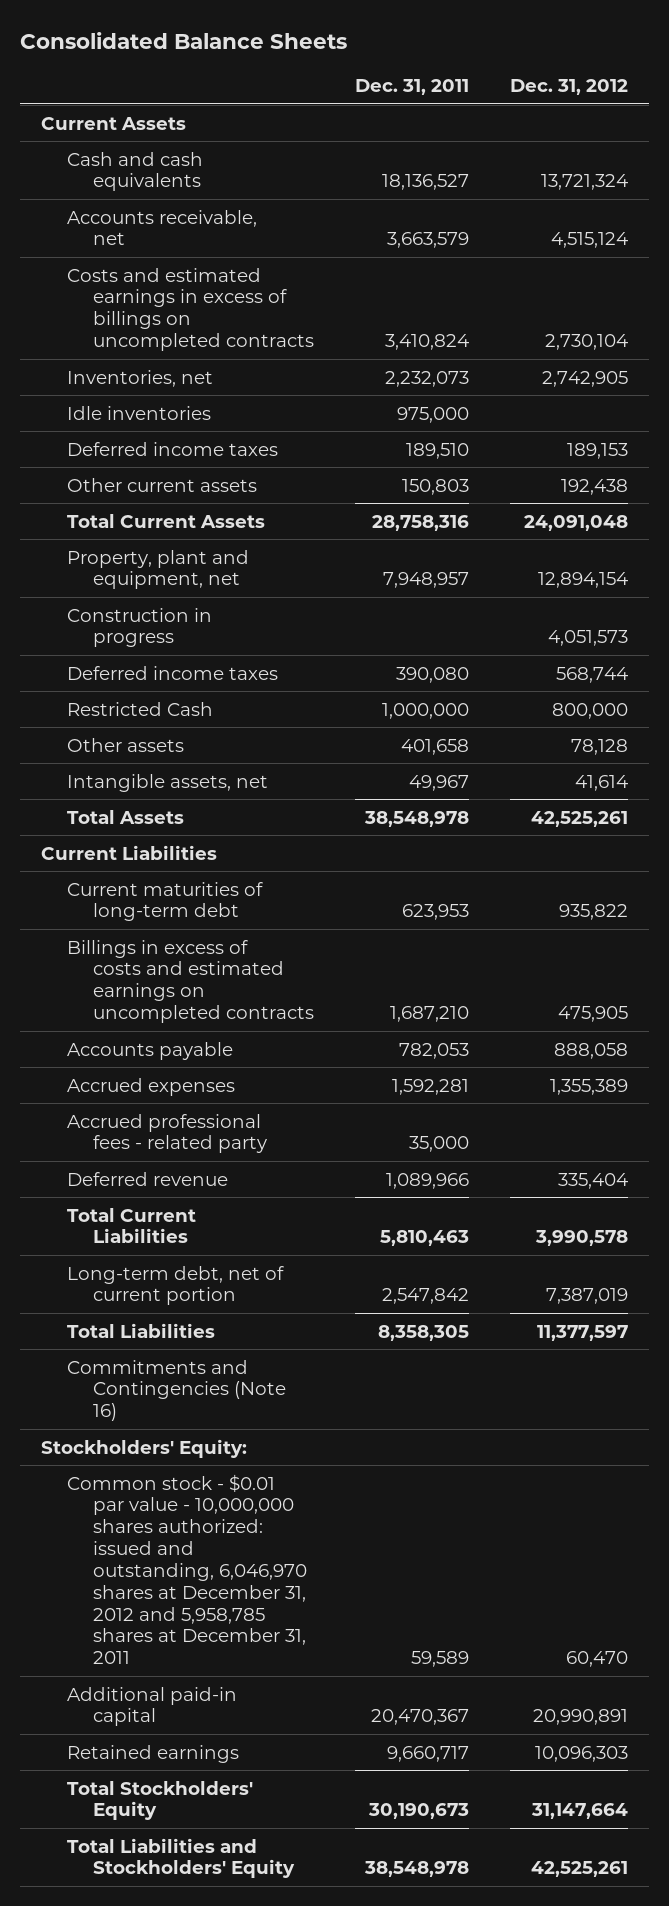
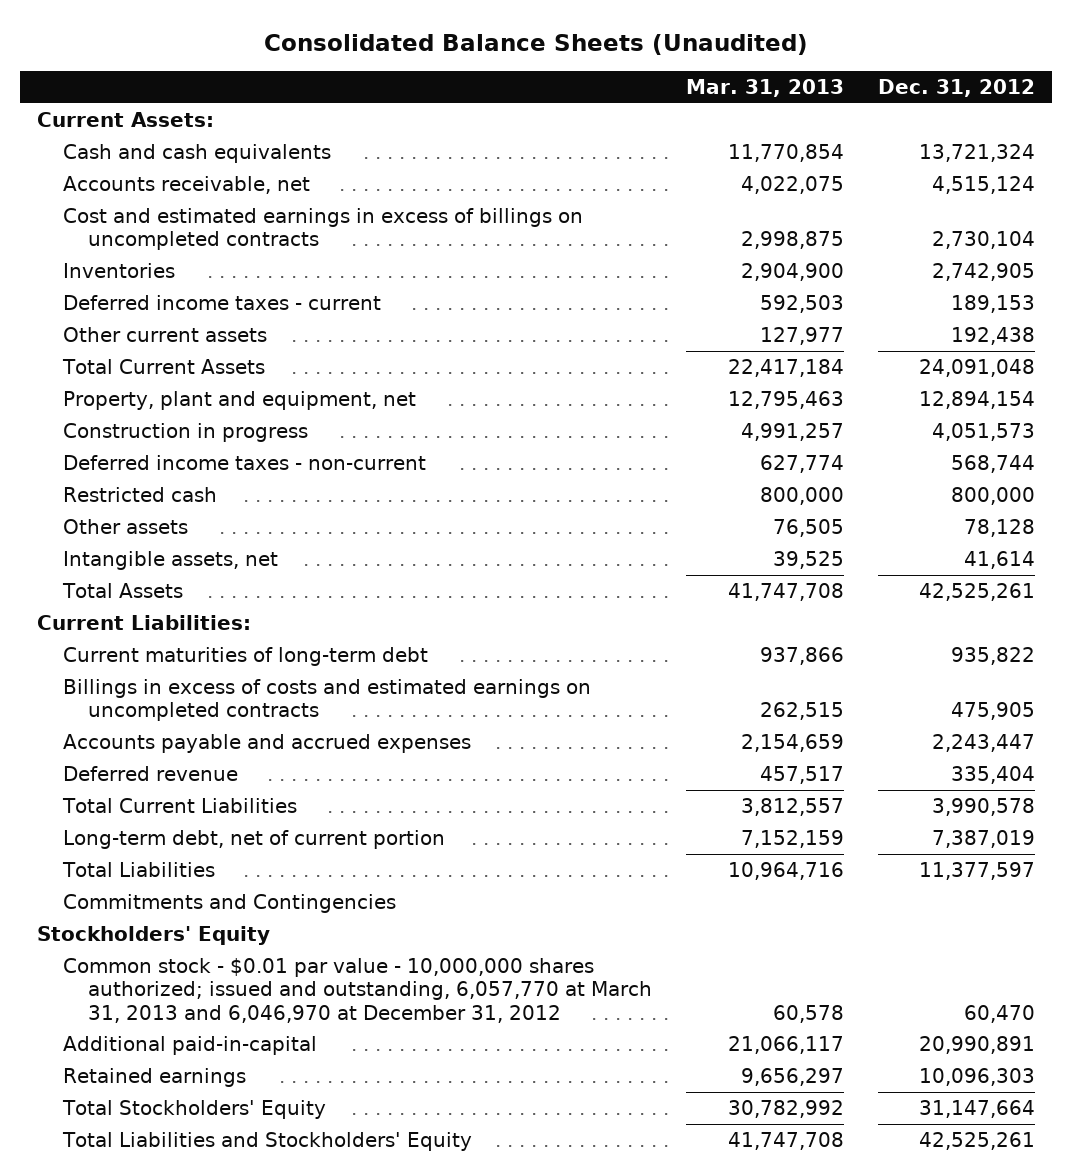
[20,31,348,49] Consolidated Balance Sheets -> [263,34,808,56] Consolidated Balance Sheets (Unaudited)
[355,79,470,96] Dec. 31, 2011 -> none
none -> [685,79,844,98] Mar. 31, 2013
[40,116,186,130] Current Assets -> [37,112,215,128] Current Assets:
[66,405,211,420] Idle inventories -> none
[66,267,315,352] Costs and estimated earnings in excess of billings on uncompleted contracts -> [62,208,583,251] Cost and estimated earnings in excess of billings on uncompleted contracts
[66,369,213,387] Inventories, net -> [62,263,175,279] Inventories
[66,441,278,456] Deferred income taxes -> [62,295,381,311] Deferred income taxes - current
[66,665,278,680] Deferred income taxes -> [62,455,426,471] Deferred income taxes - non-current
[66,701,213,716] Restricted Cash -> [62,487,217,503] Restricted cash
[40,844,217,860] Current Liabilities -> [37,615,252,631] Current Liabilities:
[66,1041,233,1060] Accounts payable -> none
[66,1077,235,1096] Accrued expenses -> none
[66,1113,268,1154] Accrued professional fees - related party -> none
none -> [62,734,471,754] Accounts payable and accrued expenses
[66,1359,287,1422] Commitments and Contingencies (Note 16) -> [62,894,396,914] Commitments and Contingencies
[40,1438,247,1458] Stockholders' Equity: -> [37,926,271,946] Stockholders' Equity
[66,1473,308,1665] Common stock - $0.01 par value - 10,000,000 shares authorized: issued and outstanding, 6,046,970 shares at December 31, 2012 and 5,958,785 shares at December 31, 2011 -> [62,958,653,1023] Common stock - $0.01 par value - 10,000,000 shares authorized; issued and outstanding, 6,057,770 at March 31, 2013 and 6,046,970 at December 31, 2012
[66,1686,237,1727] Additional paid-in capital -> [62,1036,317,1056] Additional paid-in-capital

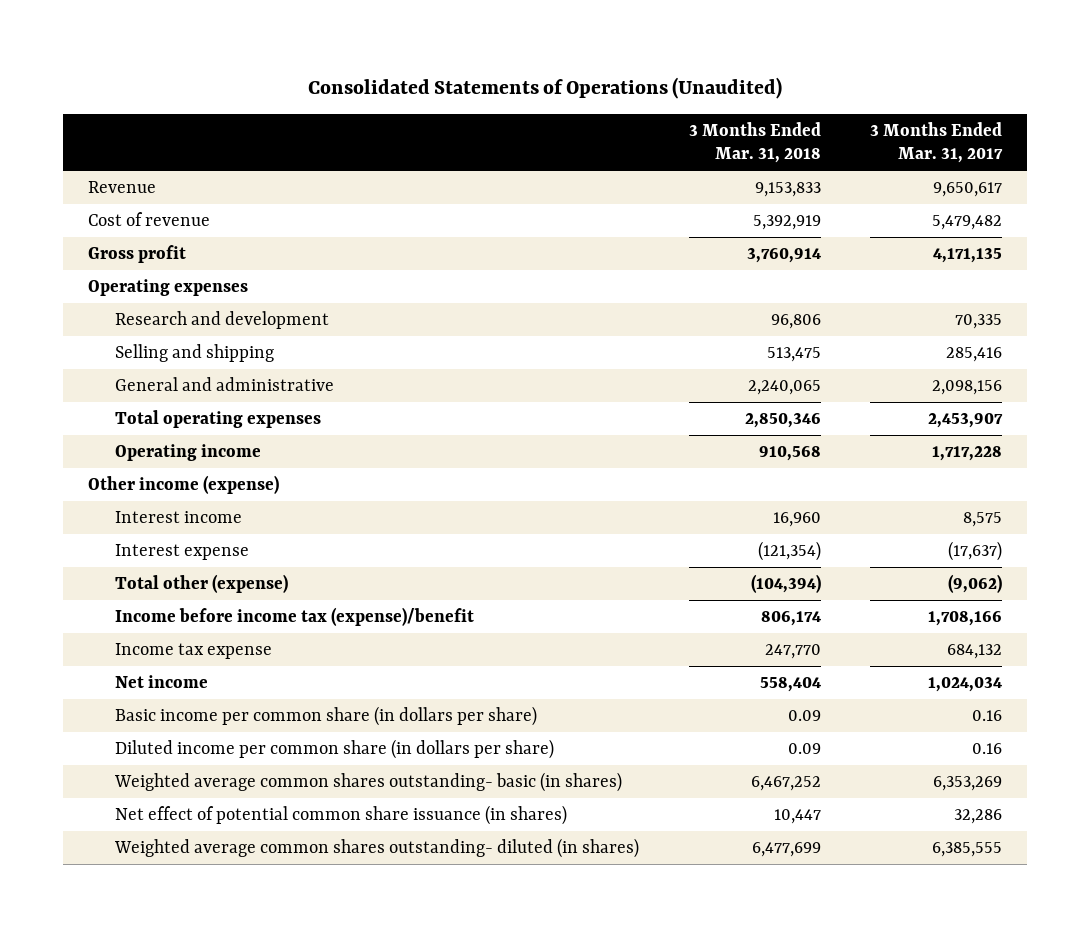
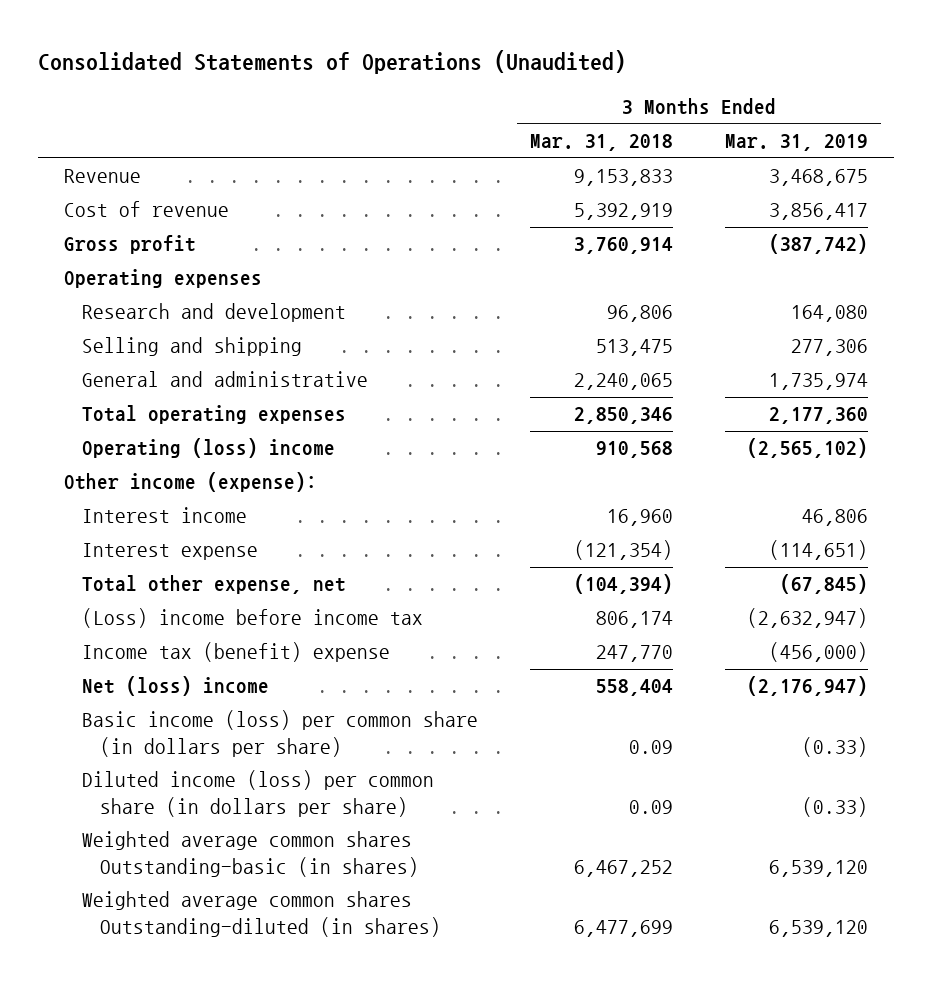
[870,121,1004,164] 3 Months Ended Mar. 31, 2017 -> none
none -> [725,134,869,152] Mar. 31, 2019
[115,444,262,462] Operating income -> [81,438,335,459] Operating (loss) income
[88,475,280,495] Other income (expense) -> [63,472,317,493] Other income (expense):
[115,805,568,826] Net effect of potential common share issuance (in shares) -> none
[115,574,289,594] Total other (expense) -> [81,575,346,595] Total other expense, net
[115,607,475,627] Income before income tax (expense)/benefit -> [81,608,423,629] (Loss) income before income tax
[115,643,273,660] Income tax expense -> [81,642,390,663] Income tax (benefit) expense
[115,675,209,689] Net income -> [81,676,269,697] Net (loss) income
[115,706,538,727] Basic income per common share (in dollars per share) -> [81,710,478,757] Basic income (loss) per common share (in dollars per share)
[115,739,555,760] Diluted income per common share (in dollars per share) -> [81,770,434,817] Diluted income (loss) per common share (in dollars per share)
[114,772,623,793] Weighted average common shares outstanding- basic (in shares) -> [81,831,419,877] Weighted average common shares Outstanding-basic (in shares)
[114,838,640,859] Weighted average common shares outstanding- diluted (in shares) -> [81,891,441,937] Weighted average common shares Outstanding-diluted (in shares)

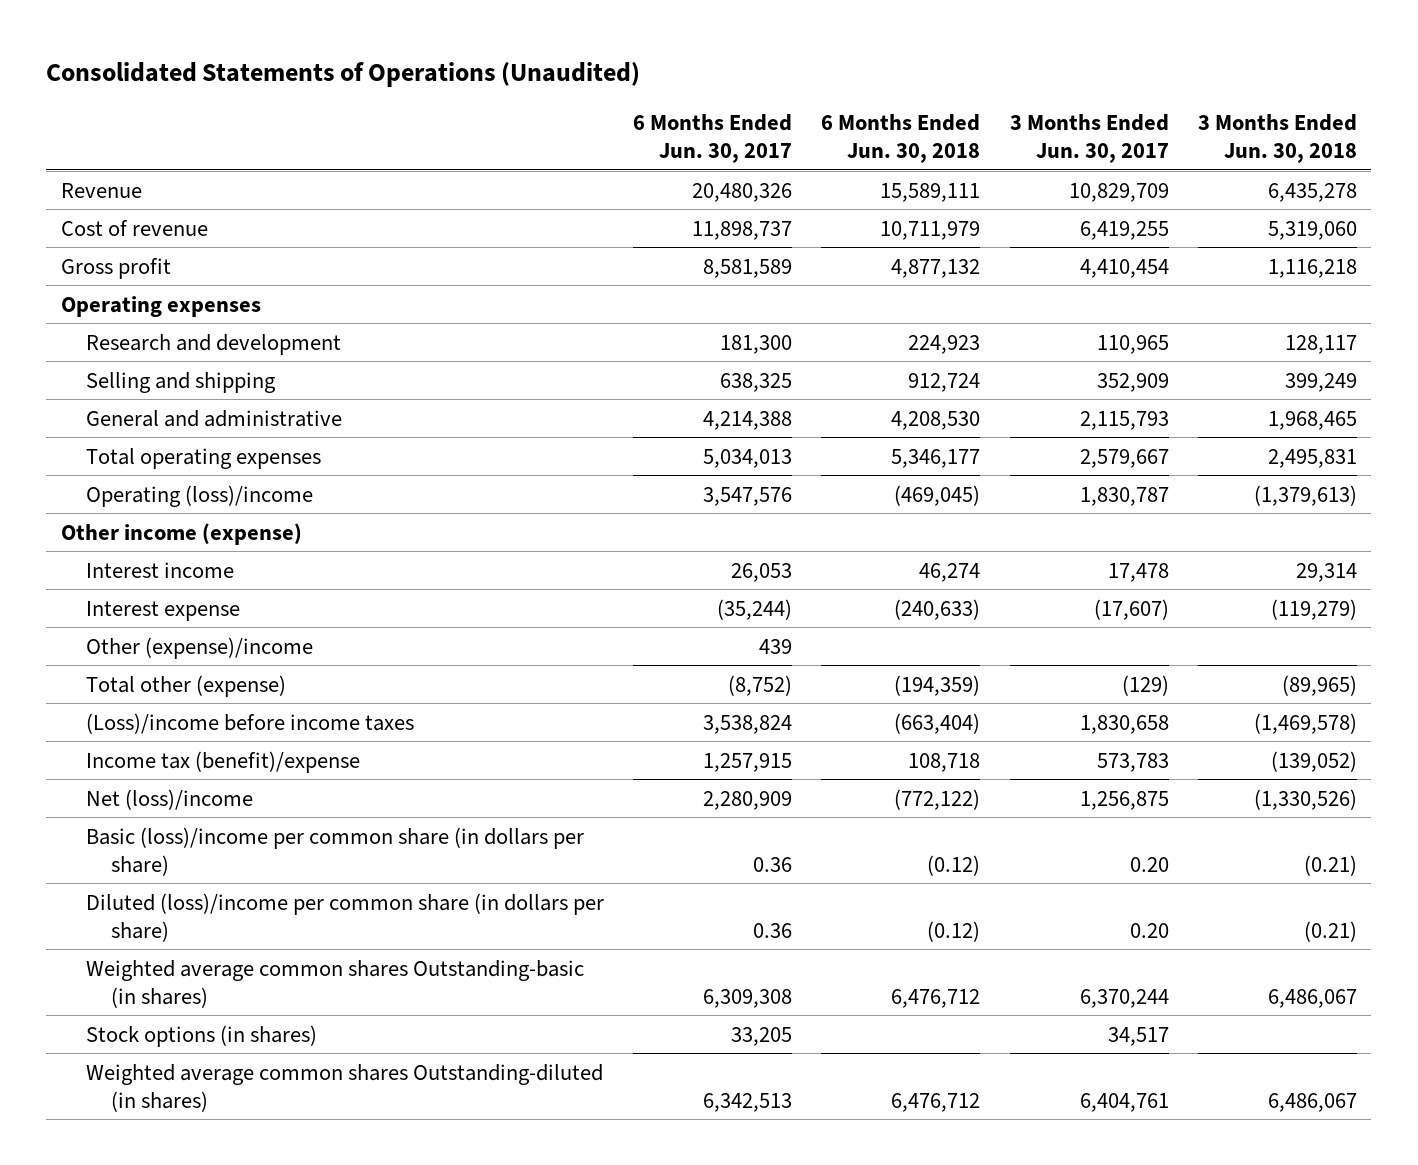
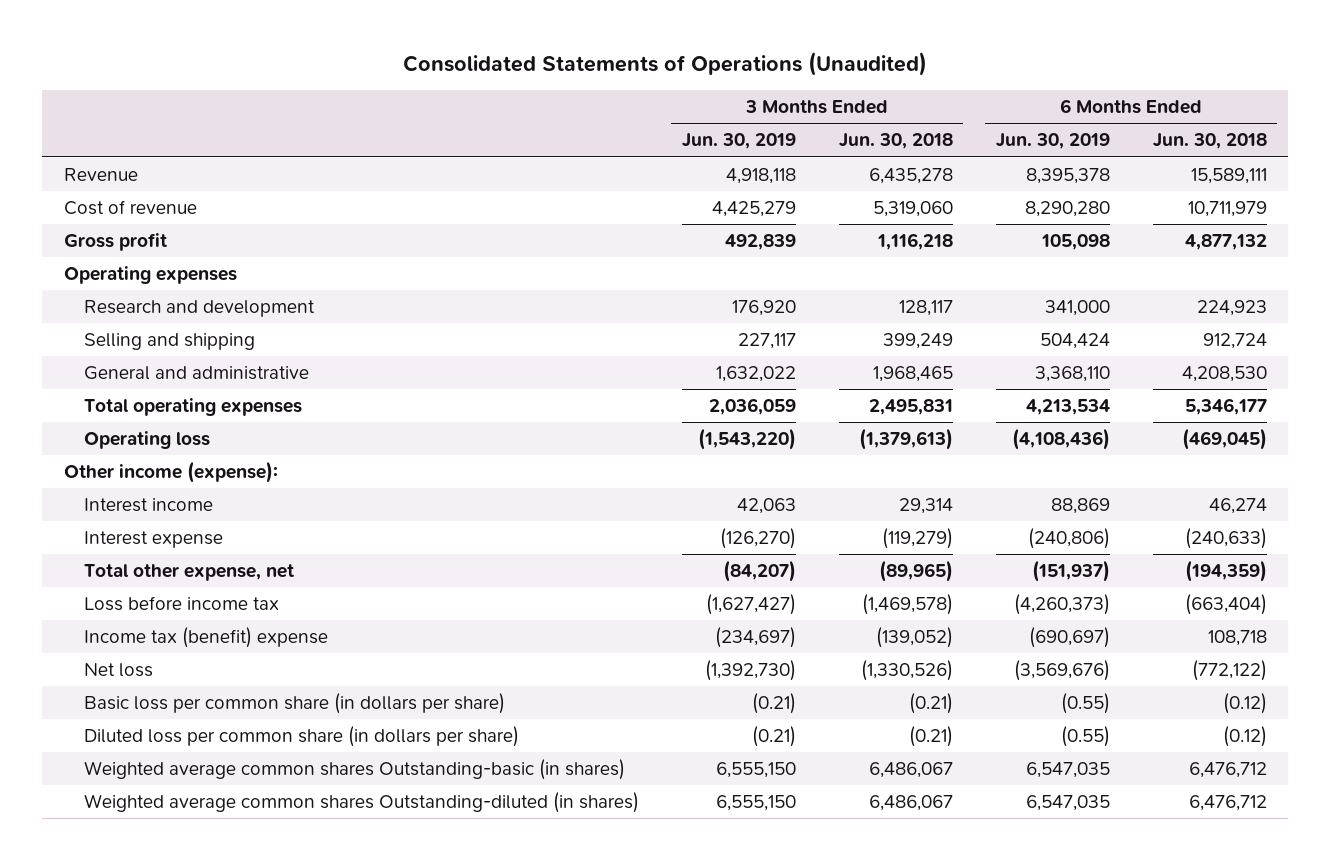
[633,114,793,164] 6 Months Ended Jun. 30, 2017 -> none
[1009,114,1169,164] 3 Months Ended Jun. 30, 2017 -> none
none -> [681,133,796,150] Jun. 30, 2019
none -> [995,133,1110,150] Jun. 30, 2019
[86,484,314,507] Operating (loss)/income -> [83,431,210,450] Operating loss
[60,522,302,545] Other income (expense) -> [63,461,278,484] Other income (expense):
[86,636,314,659] Other (expense)/income -> none
[86,674,287,697] Total other (expense) -> [83,564,294,582] Total other expense, net
[86,712,415,734] (Loss)/income before income taxes -> [83,596,279,612] Loss before income tax
[86,750,361,773] Income tax (benefit)/expense -> [83,627,328,649] Income tax (benefit) expense
[86,788,254,810] Net (loss)/income -> [83,663,153,678] Net loss
[86,826,585,876] Basic (loss)/income per common share (in dollars per share) -> [83,693,505,715] Basic loss per common share (in dollars per share)
[86,892,605,942] Diluted (loss)/income per common share (in dollars per share) -> [83,726,519,748] Diluted loss per common share (in dollars per share)
[86,1024,318,1047] Stock options (in shares) -> none

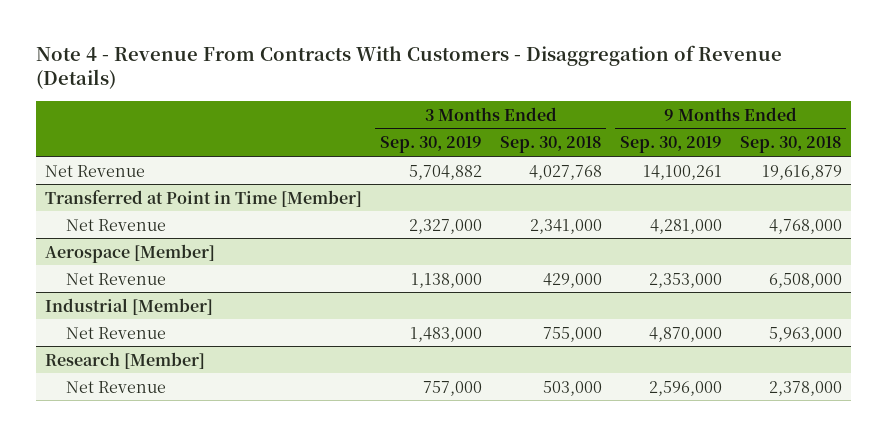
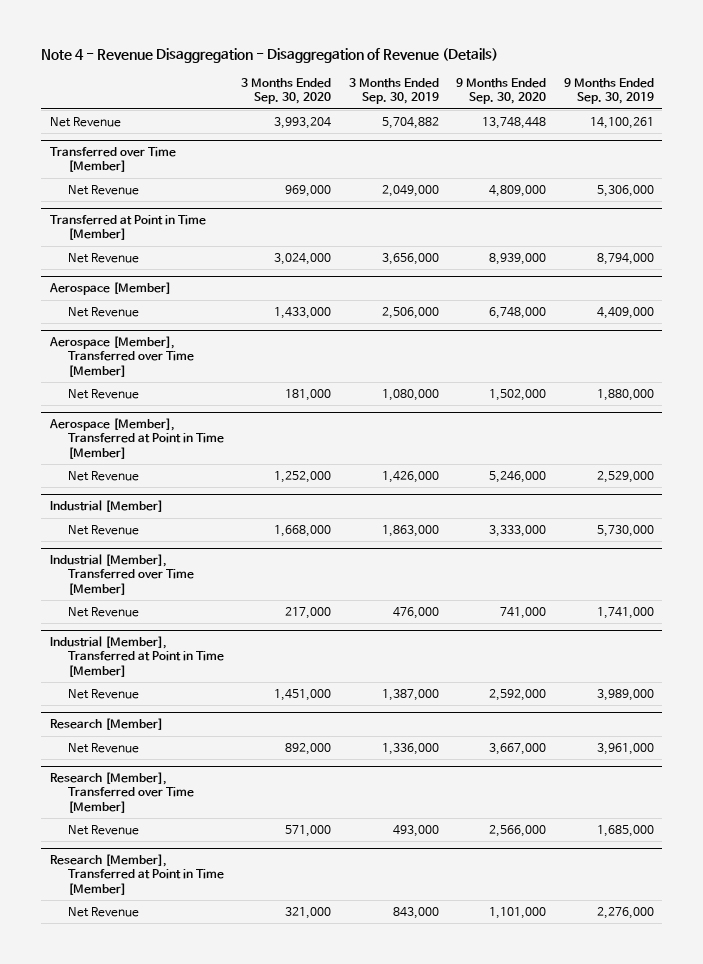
[35,44,782,90] Note 4 - Revenue From Contracts With Customers - Disaggregation of Revenue (Details) -> [41,48,499,64] Note 4 - Revenue Disaggregation - Disaggregation of Revenue (Details)
[499,136,602,154] Sep. 30, 2018 -> none
[739,136,842,154] Sep. 30, 2018 -> none
none -> [241,78,332,105] 3 Months Ended Sep. 30, 2020
none -> [456,78,547,105] 9 Months Ended Sep. 30, 2020
none -> [49,147,176,173] Transferred over Time [Member]
none -> [67,184,139,195] Net Revenue
[408,218,482,234] 2,327,000 -> [381,252,439,265] 3,656,000
[649,218,722,234] 4,281,000 -> [596,252,654,265] 8,794,000
[410,272,482,288] 1,138,000 -> [381,306,439,319] 2,506,000
[648,272,722,288] 2,353,000 -> [596,306,654,319] 4,409,000
none -> [48,336,194,377] Aerospace [Member], Transferred over Time [Member]
none -> [67,388,139,399] Net Revenue
none -> [48,418,224,459] Aerospace [Member], Transferred at Point in Time [Member]
none -> [67,470,139,481] Net Revenue
[409,326,482,342] 1,483,000 -> [381,524,439,537] 1,863,000
[648,326,722,342] 4,870,000 -> [596,524,654,537] 5,730,000
none -> [49,554,194,595] Industrial [Member], Transferred over Time [Member]
none -> [67,606,139,617] Net Revenue
none -> [49,636,224,677] Industrial [Member], Transferred at Point in Time [Member]
none -> [67,688,139,699] Net Revenue
[422,380,482,396] 757,000 -> [381,742,439,755] 1,336,000
[648,380,722,396] 2,596,000 -> [596,742,654,755] 3,961,000
none -> [49,772,194,813] Research [Member], Transferred over Time [Member]
none -> [67,824,139,835] Net Revenue
none -> [49,854,224,895] Research [Member], Transferred at Point in Time [Member]
none -> [67,906,139,917] Net Revenue

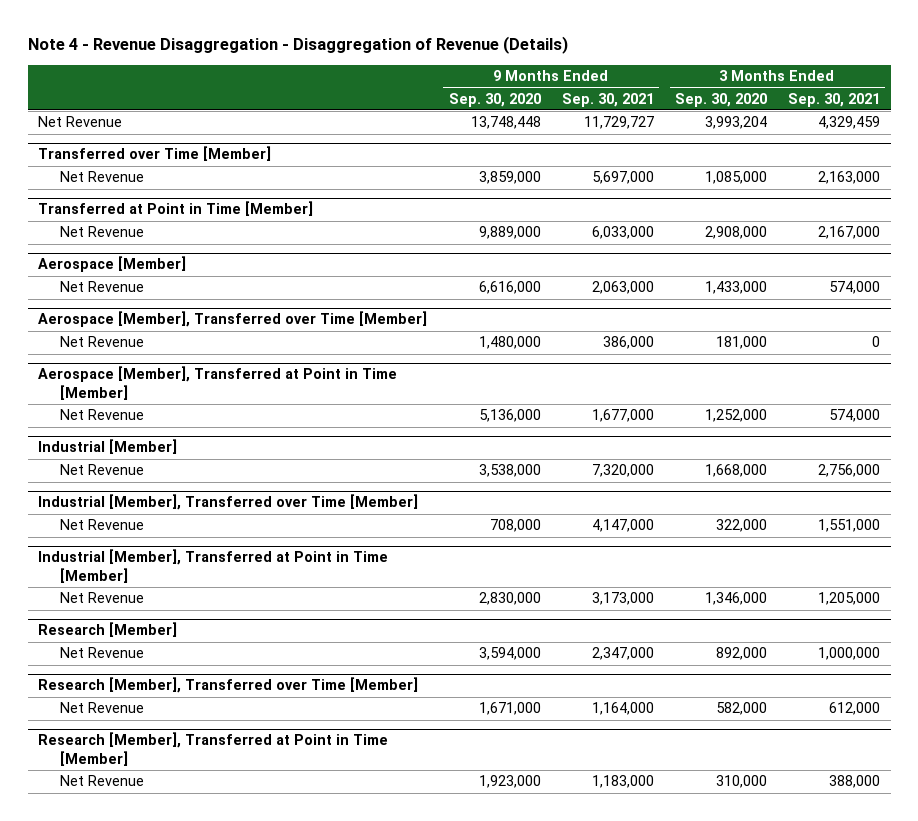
[348,78,439,105] 3 Months Ended Sep. 30, 2019 -> none
[563,78,654,105] 9 Months Ended Sep. 30, 2019 -> none
none -> [561,92,654,107] Sep. 30, 2021
none -> [788,92,881,107] Sep. 30, 2021
[285,184,332,197] 969,000 -> [704,171,767,185] 1,085,000
[489,184,547,197] 4,809,000 -> [478,171,541,185] 3,859,000
[274,252,332,265] 3,024,000 -> [704,226,767,240] 2,908,000
[489,252,547,265] 8,939,000 -> [478,226,541,240] 9,889,000
[489,306,547,319] 6,748,000 -> [478,281,541,295] 6,616,000
[489,388,547,401] 1,502,000 -> [478,336,541,350] 1,480,000
[489,470,547,483] 5,246,000 -> [478,409,541,423] 5,136,000
[489,524,547,537] 3,333,000 -> [478,464,541,478] 3,538,000
[285,606,332,619] 217,000 -> [715,519,767,533] 322,000
[500,606,547,619] 741,000 -> [489,519,541,533] 708,000
[274,688,332,701] 1,451,000 -> [704,592,767,606] 1,346,000
[489,688,547,701] 2,592,000 -> [478,592,541,606] 2,830,000
[489,742,547,755] 3,667,000 -> [478,647,541,661] 3,594,000
[285,824,332,837] 571,000 -> [715,702,767,716] 582,000
[489,824,547,837] 2,566,000 -> [478,702,541,716] 1,671,000
[285,906,332,919] 321,000 -> [715,775,767,789] 310,000
[489,906,547,919] 1,101,000 -> [478,775,541,789] 1,923,000

